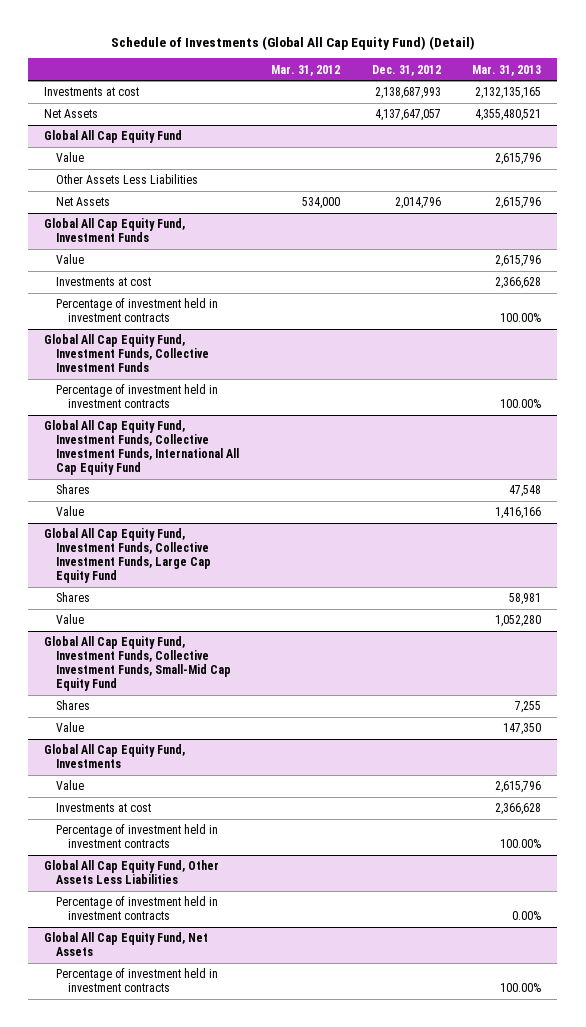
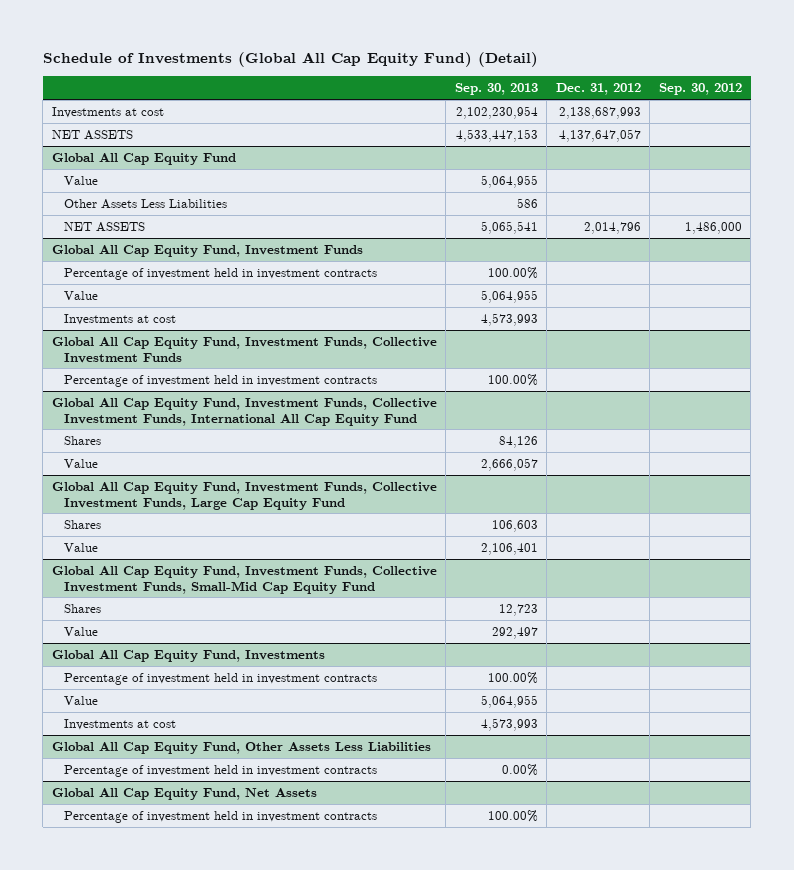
[270,64,340,76] Mar. 31, 2012 -> none
[472,64,542,76] Mar. 31, 2013 -> none
none -> [454,83,538,96] Sep. 30, 2013
none -> [658,83,742,96] Sep. 30, 2012
[44,109,99,119] Net Assets -> [51,129,133,140] NET ASSETS
[55,197,110,207] Net Assets -> [64,221,146,232] NET ASSETS
[55,298,218,323] Percentage of investment held in investment contracts -> [64,267,378,280] Percentage of investment held in investment contracts
[55,824,218,849] Percentage of investment held in investment contracts -> [64,672,378,685] Percentage of investment held in investment contracts

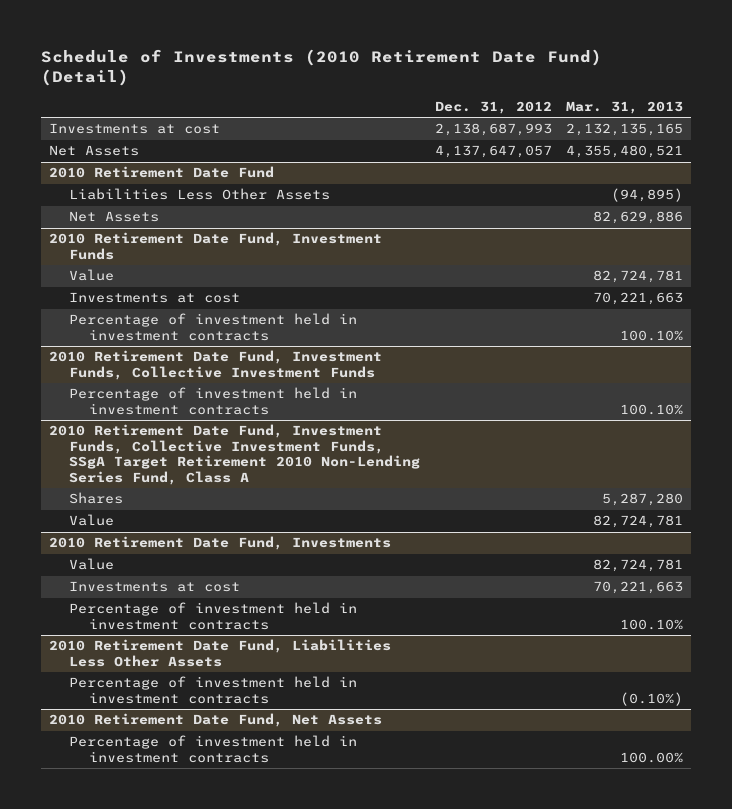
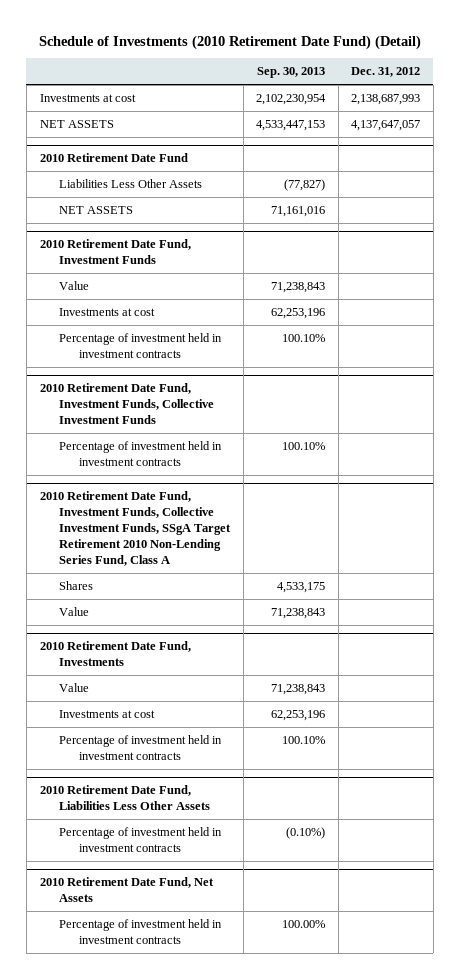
[566,101,684,115] Mar. 31, 2013 -> none
none -> [257,67,326,79] Sep. 30, 2013
[48,145,139,157] Net Assets -> [39,120,114,129] NET ASSETS
[68,211,159,223] Net Assets -> [59,206,134,215] NET ASSETS

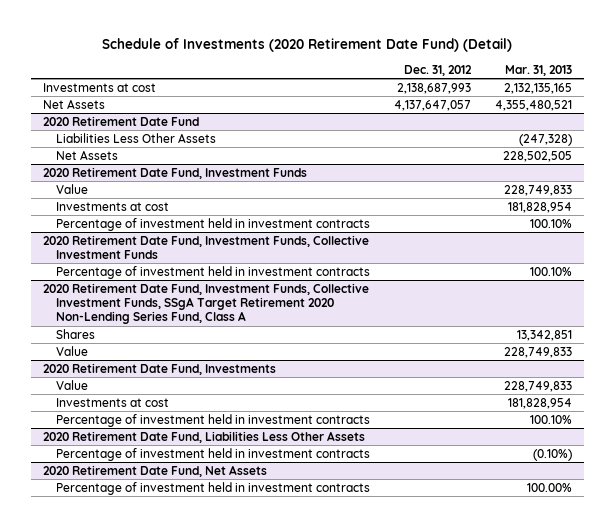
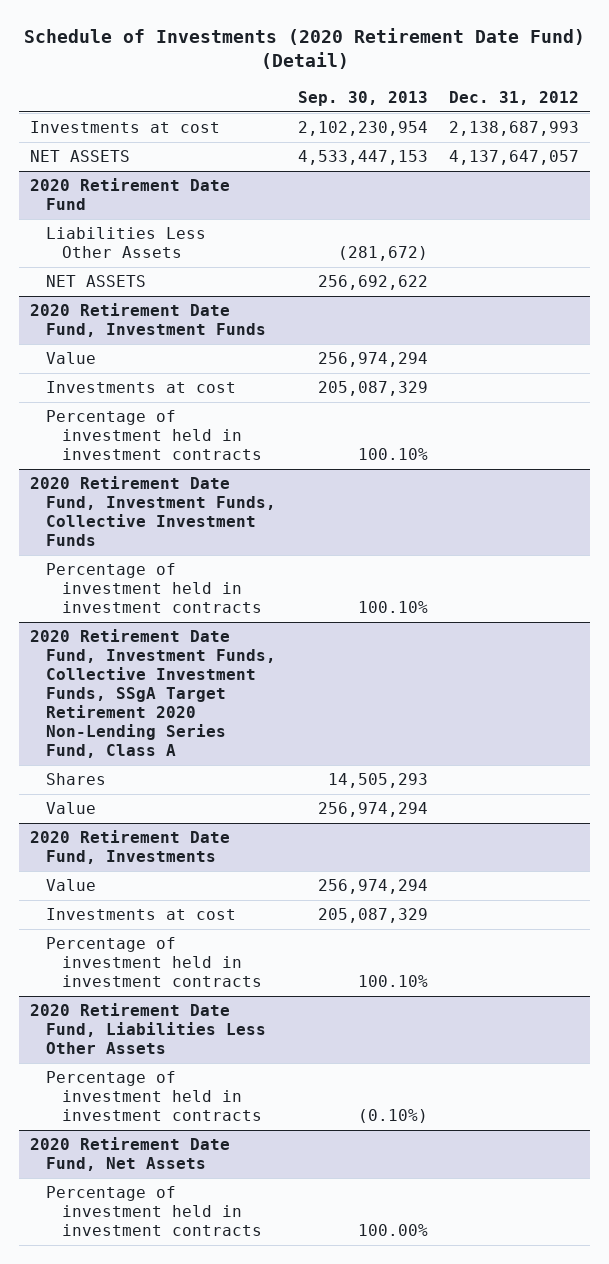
[504,64,572,76] Mar. 31, 2013 -> none
none -> [297,90,428,106] Sep. 30, 2013
[42,98,105,109] Net Assets -> [30,150,131,163] NET ASSETS
[56,149,119,160] Net Assets -> [45,275,146,288] NET ASSETS

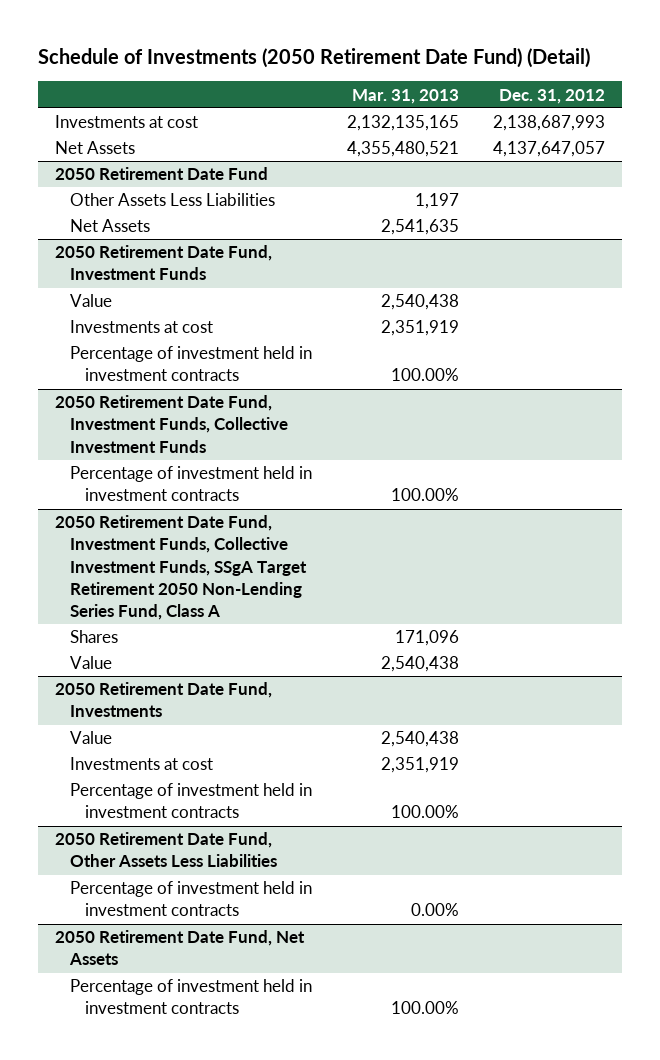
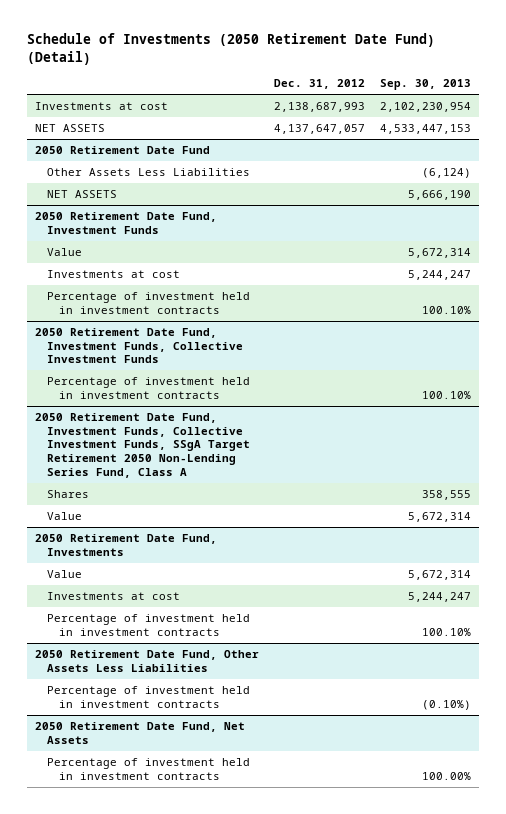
[351,88,459,104] Mar. 31, 2013 -> none
none -> [379,79,471,91] Sep. 30, 2013
[55,141,136,155] Net Assets -> [34,123,105,132] NET ASSETS
[70,219,151,233] Net Assets -> [46,189,117,198] NET ASSETS

